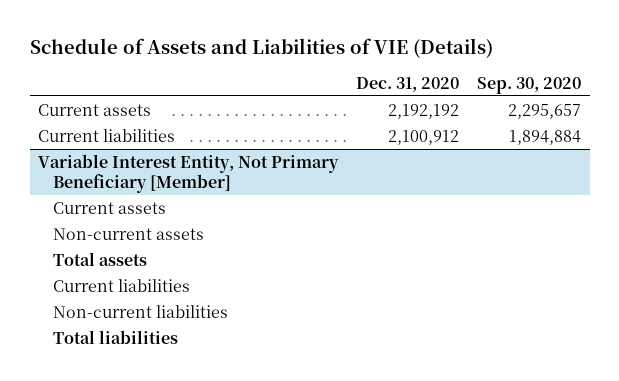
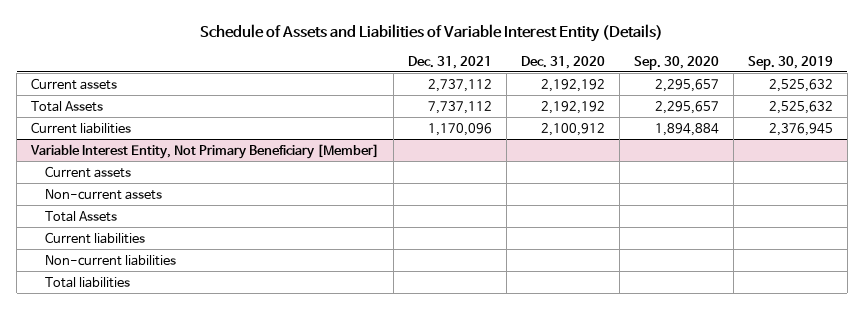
[29,38,493,59] Schedule of Assets and Liabilities of VIE (Details) -> [199,23,663,42] Schedule of Assets and Liabilities of Variable Interest Entity (Details)
none -> [407,55,492,69] Dec. 31, 2021
none -> [747,55,833,70] Sep. 30, 2019
none -> [31,100,104,112] Total Assets
[53,251,148,266] Total assets -> [44,210,117,222] Total Assets

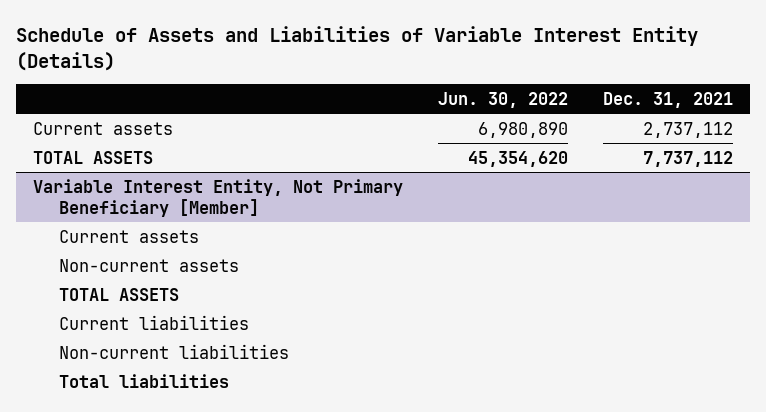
[520,55,605,69] Dec. 31, 2020 -> none
[633,55,719,70] Sep. 30, 2020 -> none
[747,55,833,70] Sep. 30, 2019 -> none
none -> [437,91,568,108] Jun. 30, 2022
[31,121,132,134] Current liabilities -> none
[31,100,104,112] Total Assets -> [33,150,154,164] TOTAL ASSETS
[44,210,117,222] Total Assets -> [58,287,179,301] TOTAL ASSETS

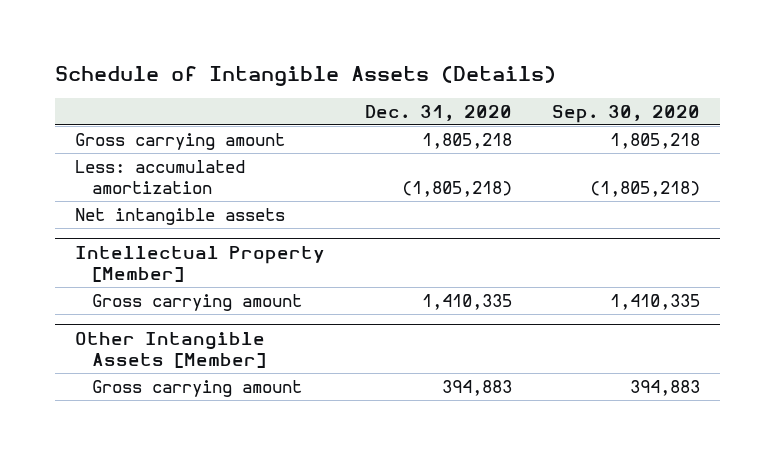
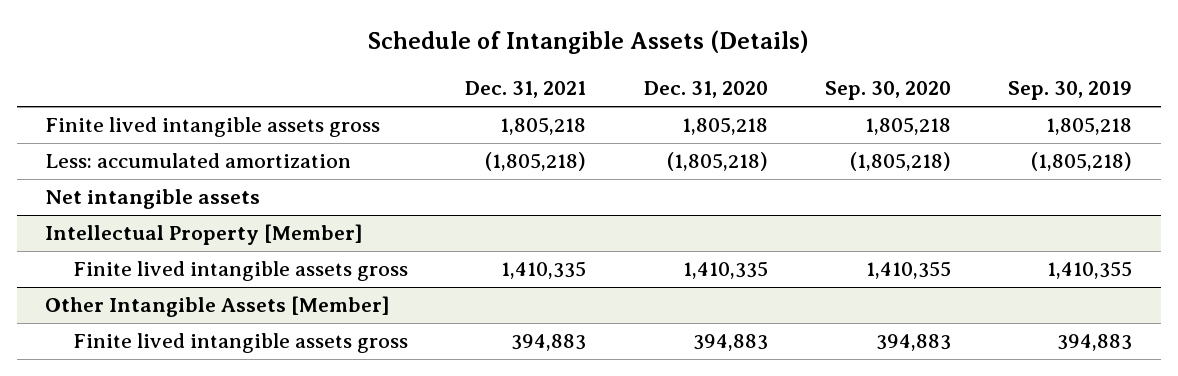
none -> [465,81,587,99] Dec. 31, 2021
none -> [1008,81,1133,101] Sep. 30, 2019
[75,132,286,150] Gross carrying amount -> [45,117,381,138] Finite lived intangible assets gross
[92,293,303,311] Gross carrying amount -> none
none -> [73,261,409,282] Finite lived intangible assets gross
[92,379,303,397] Gross carrying amount -> [73,333,409,354] Finite lived intangible assets gross

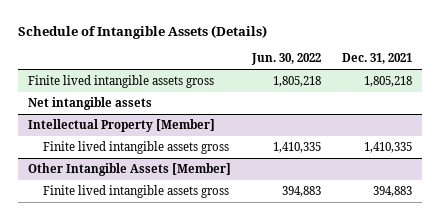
[643,81,768,99] Dec. 31, 2020 -> none
[824,81,951,101] Sep. 30, 2020 -> none
[1008,81,1133,101] Sep. 30, 2019 -> none
none -> [251,53,322,66] Jun. 30, 2022
[45,153,352,169] Less: accumulated amortization -> none

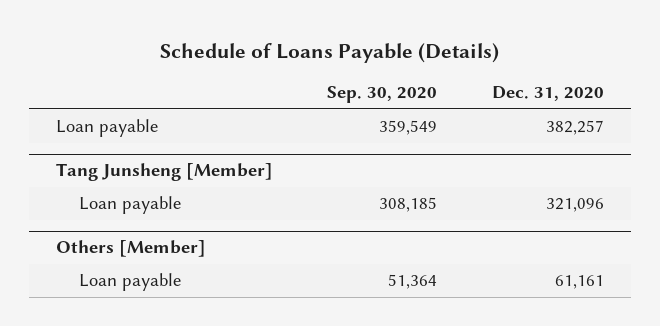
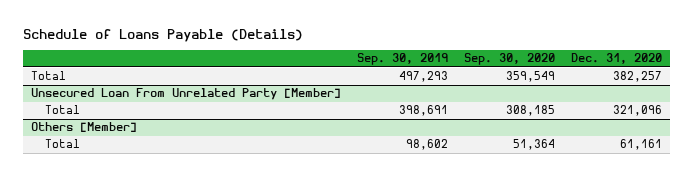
none -> [356,53,448,66] Sep. 30, 2019
[56,163,274,182] Tang Junsheng [Member] -> none
[56,119,159,138] Loan payable -> [30,71,66,81] Total
none -> [30,88,341,101] Unsecured Loan From Unrelated Party [Member]
[79,196,182,215] Loan payable -> [44,105,80,115] Total
[79,273,182,292] Loan payable -> [44,139,80,149] Total

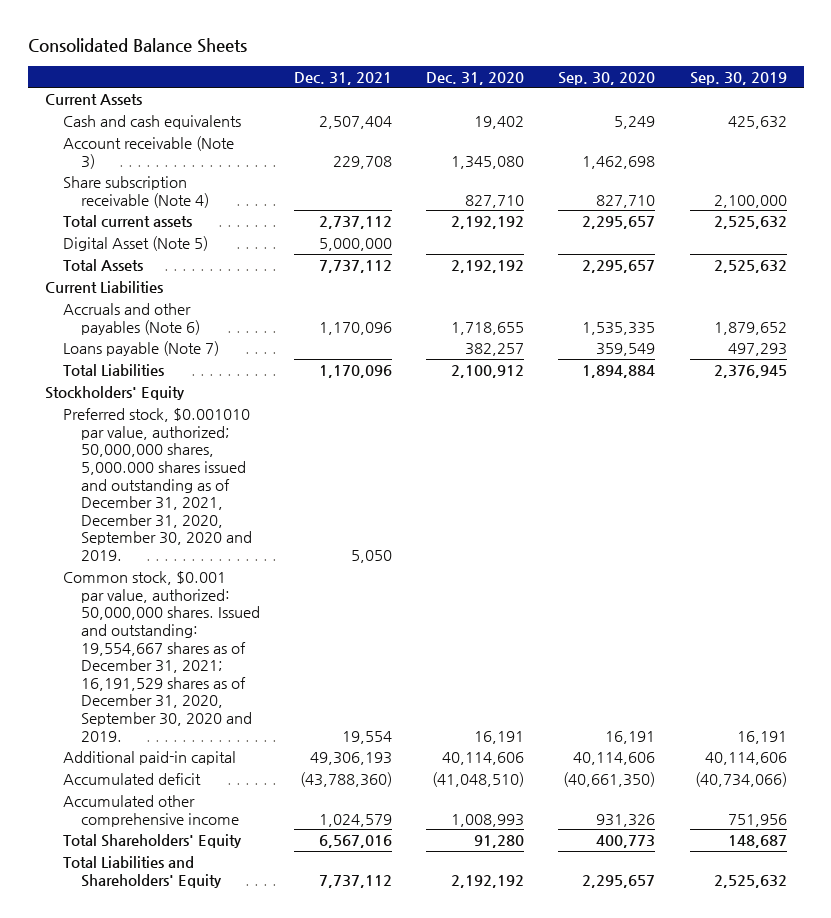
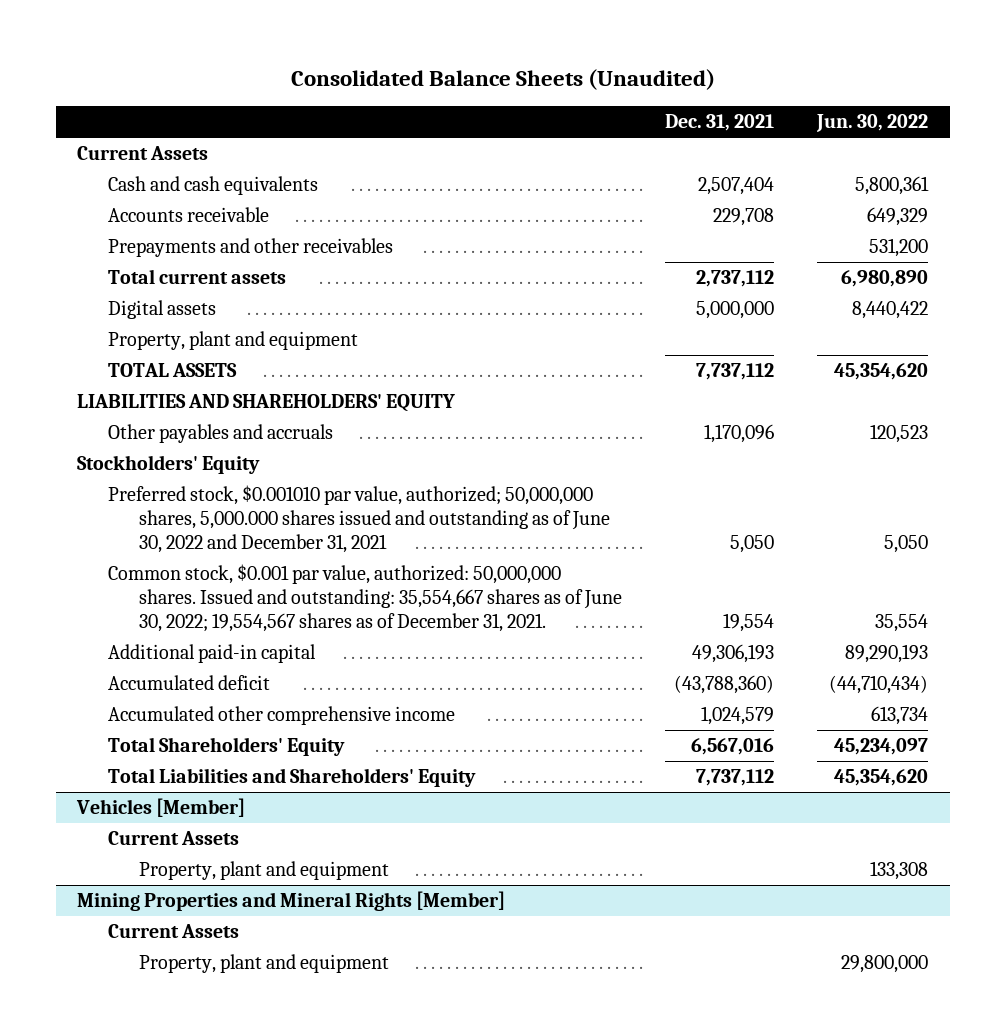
[27,37,247,53] Consolidated Balance Sheets -> [290,68,715,90] Consolidated Balance Sheets (Unaudited)
[426,71,525,85] Dec. 31, 2020 -> none
[558,71,656,85] Sep. 30, 2020 -> none
[689,71,787,85] Sep. 30, 2019 -> none
none -> [816,114,929,133] Jun. 30, 2022
[62,176,210,208] Share subscription receivable (Note 4) -> none
[62,136,234,169] Account receivable (Note 3) -> [107,207,269,223] Accounts receivable
none -> [107,238,393,258] Prepayments and other receivables
[44,281,163,294] Current Liabilities -> none
[62,341,219,357] Loans payable (Note 7) -> none
[62,364,164,377] Total Liabilities -> none
[62,236,208,252] Digital Asset (Note 5) -> [107,300,216,320] Digital assets
none -> [107,331,358,351] Property, plant and equipment
[62,259,143,272] Total Assets -> [107,363,237,378] TOTAL ASSETS
none -> [77,394,456,413] LIABILITIES AND SHAREHOLDERS' EQUITY
[62,303,201,335] Accruals and other payables (Note 6) -> [107,424,333,444] Other payables and accruals
[62,408,253,562] Preferred stock, $0.001010 par value, authorized; 50,000,000 shares, 5,000.000 shares issued and outstanding as of December 31, 2021, December 31, 2020, September 30, 2020 and 2019. -> [107,485,610,553] Preferred stock, $0.001010 par value, authorized; 50,000,000 shares, 5,000.000 shares issued and outstanding as of June 30, 2022 and December 31, 2021
[62,571,261,742] Common stock, $0.001 par value, authorized: 50,000,000 shares. Issued and outstanding: 19,554,667 shares as of December 31, 2021; 16,191,529 shares as of December 31, 2020, September 30, 2020 and 2019. -> [107,564,622,632] Common stock, $0.001 par value, authorized: 50,000,000 shares. Issued and outstanding: 35,554,667 shares as of June 30, 2022; 19,554,567 shares as of December 31, 2021.
none -> [76,798,246,818] Vehicles [Member]
none -> [107,831,239,846] Current Assets
none -> [138,861,389,881] Property, plant and equipment
none -> [77,891,506,912] Mining Properties and Mineral Rights [Member]
none -> [107,924,239,939] Current Assets
none -> [138,954,389,974] Property, plant and equipment

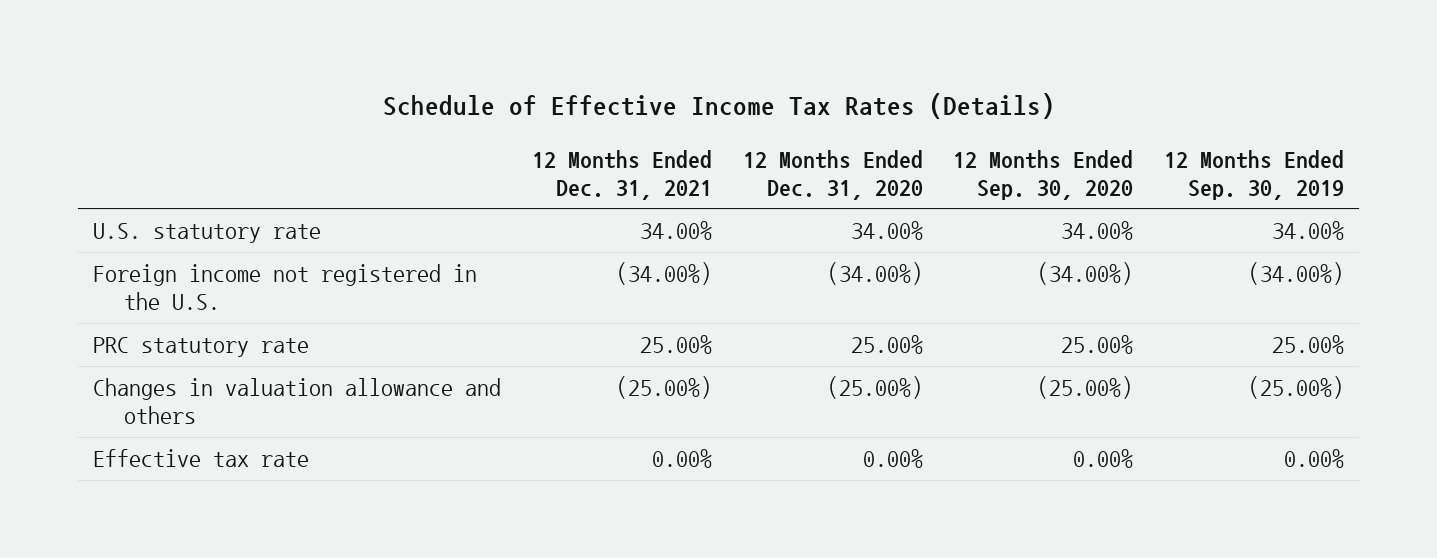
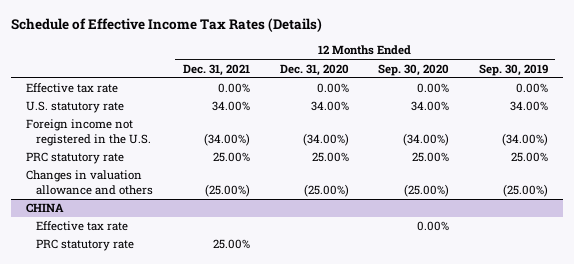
[93,448,310,467] Effective tax rate -> [25,83,118,94] Effective tax rate
none -> [25,203,64,214] CHINA
none -> [36,221,129,232] Effective tax rate
none -> [36,239,135,252] PRC statutory rate

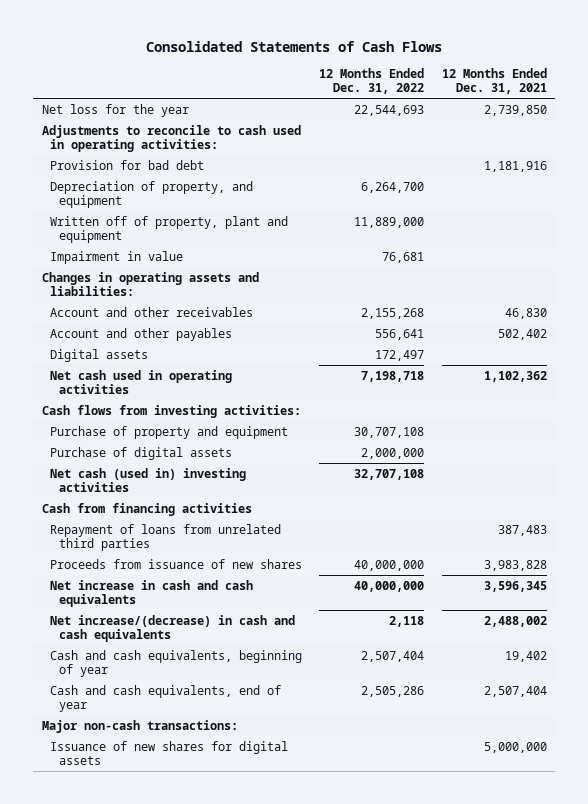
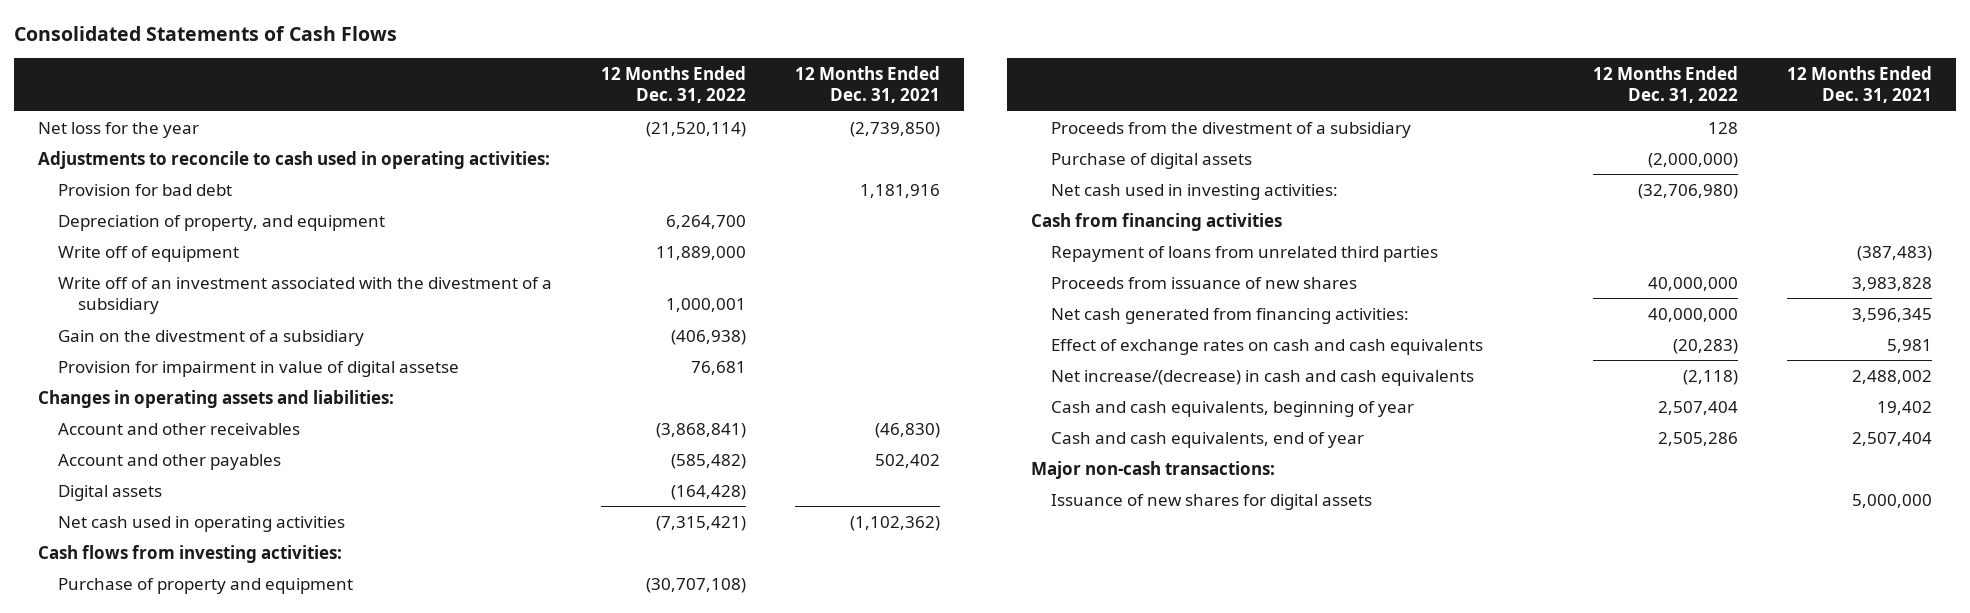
[354,104,425,116] 22,544,693 -> [645,121,746,137] (21,520,114)
[483,104,547,116] 2,739,850 -> [849,121,940,137] (2,739,850)
[50,215,289,243] Written off of property, plant and equipment -> [58,245,240,262] Write off of equipment
none -> [58,276,553,315] Write off of an investment associated with the divestment of a subsidiary
none -> [58,329,365,346] Gain on the divestment of a subsidiary
[50,250,184,264] Impairment in value -> [58,360,460,377] Provision for impairment in value of digital assetse
[361,307,425,319] 2,155,268 -> [655,422,746,438] (3,868,841)
[504,307,547,319] 46,830 -> [874,422,940,438] (46,830)
[375,328,425,340] 556,641 -> [670,453,746,469] (585,482)
[375,349,425,361] 172,497 -> [670,484,746,500] (164,428)
[361,370,425,382] 7,198,718 -> [655,515,746,531] (7,315,421)
[483,370,547,382] 1,102,362 -> [849,515,940,531] (1,102,362)
[354,426,425,438] 30,707,108 -> [645,577,746,593] (30,707,108)
none -> [1050,121,1411,138] Proceeds from the divestment of a subsidiary
[361,447,425,459] 2,000,000 -> [1648,152,1739,168] (2,000,000)
[50,467,247,492] Net cash (used in) investing activities -> [1050,183,1338,200] Net cash used in investing activities:
[354,468,425,480] 32,707,108 -> [1638,183,1739,199] (32,706,980)
[497,524,547,536] 387,483 -> [1857,245,1933,261] (387,483)
[50,579,254,607] Net increase in cash and cash equivalents -> [1050,307,1409,324] Net cash generated from financing activities:
none -> [1050,338,1483,355] Effect of exchange rates on cash and cash equivalents
[389,615,425,627] 2,118 -> [1683,369,1739,385] (2,118)

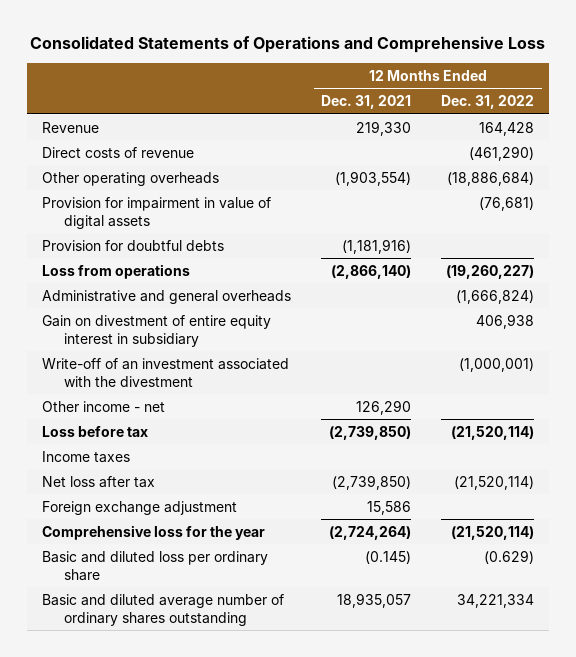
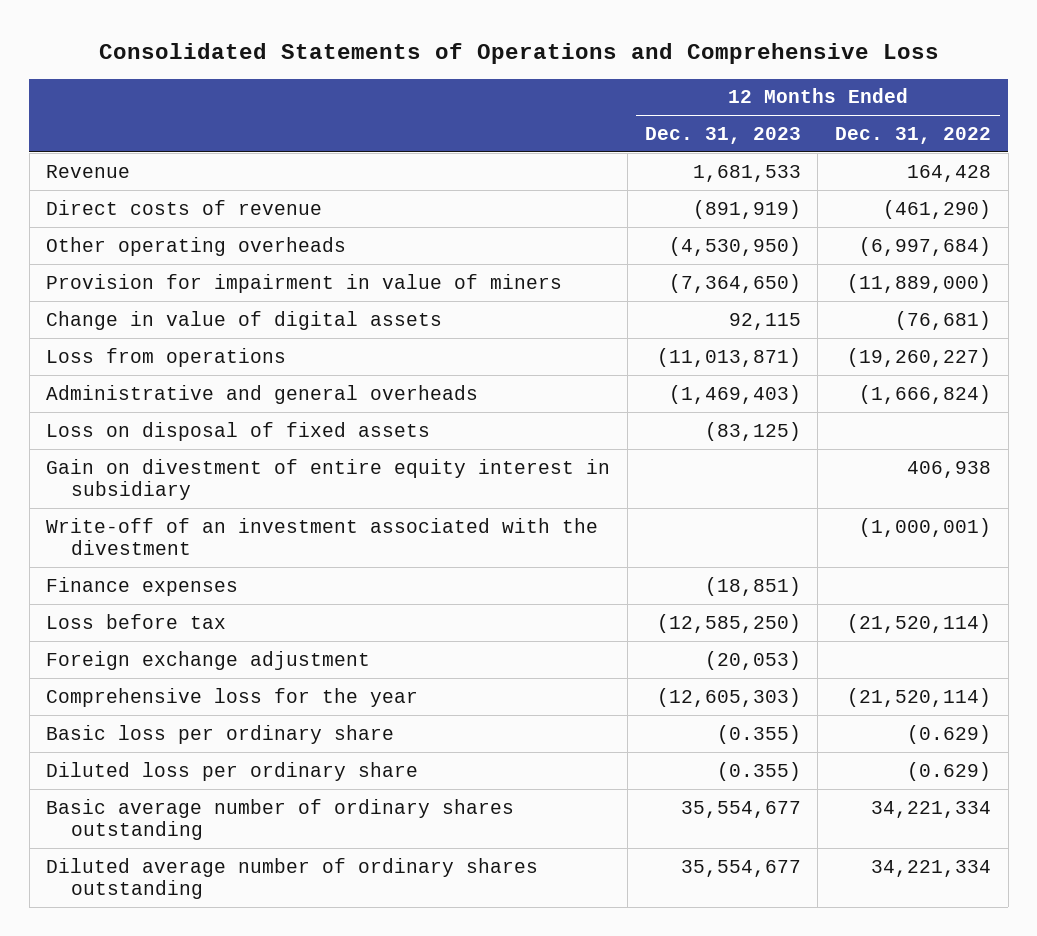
[321,95,412,110] Dec. 31, 2021 -> none
none -> [644,126,801,144] Dec. 31, 2023
[42,239,225,251] Provision for doubtful debts -> none
[447,171,535,186] (18,886,684) -> [859,236,992,256] (6,997,684)
none -> [46,273,563,293] Provision for impairment in value of miners
[42,196,272,229] Provision for impairment in value of digital assets -> [46,310,443,330] Change in value of digital assets
none -> [46,421,431,441] Loss on disposal of fixed assets
[42,400,166,412] Other income - net -> [46,576,239,596] Finance expenses
[42,450,131,463] Income taxes -> none
[42,475,156,488] Net loss after tax -> none
[42,550,269,581] Basic and diluted loss per ordinary share -> [46,724,395,744] Basic loss per ordinary share
none -> [46,761,419,781] Diluted loss per ordinary share
[42,593,285,626] Basic and diluted average number of ordinary shares outstanding -> [46,798,515,841] Basic average number of ordinary shares outstanding
none -> [46,857,539,900] Diluted average number of ordinary shares outstanding

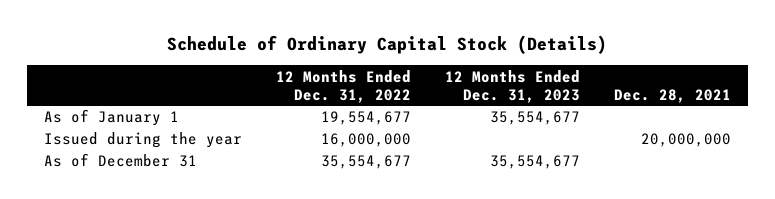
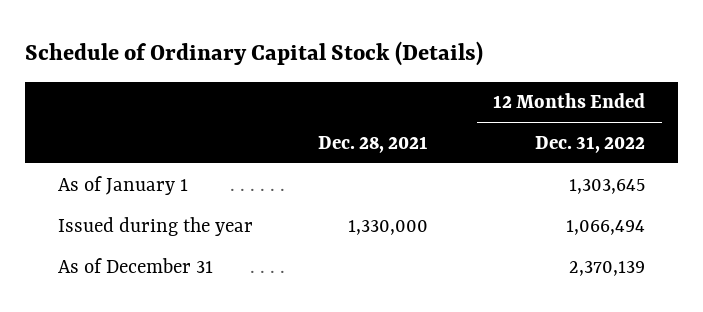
[445,69,581,103] 12 Months Ended Dec. 31, 2023 -> none
[320,111,411,126] 19,554,677 -> [569,178,646,194] 1,303,645
[320,133,411,148] 16,000,000 -> [566,219,646,235] 1,066,494
[641,133,732,148] 20,000,000 -> [348,219,429,235] 1,330,000
[320,155,411,170] 35,554,677 -> [569,260,646,276] 2,370,139

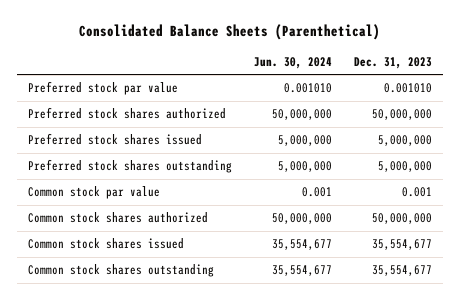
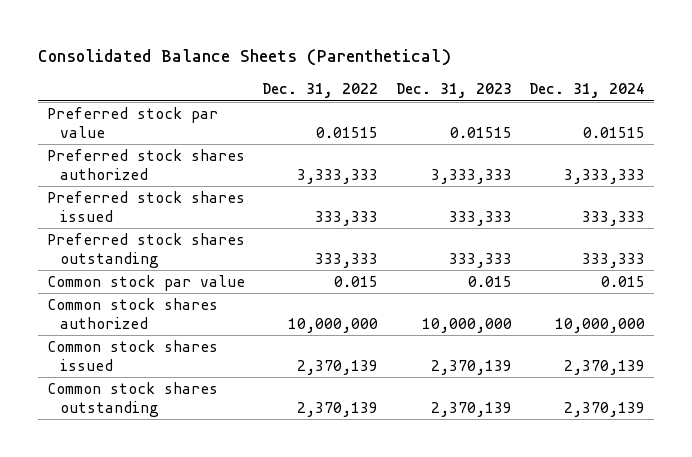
[254,56,333,69] Jun. 30, 2024 -> none
none -> [262,83,379,99] Dec. 31, 2022
none -> [529,83,646,99] Dec. 31, 2024
[384,83,433,94] 0.001010 -> [449,126,512,138] 0.01515
[372,109,433,121] 50,000,000 -> [430,168,512,184] 3,333,333
[378,135,433,147] 5,000,000 -> [448,210,512,226] 333,333
[378,161,433,173] 5,000,000 -> [448,252,512,268] 333,333
[402,187,433,198] 0.001 -> [467,276,512,288] 0.015
[372,213,433,225] 50,000,000 -> [421,317,512,333] 10,000,000
[372,239,433,251] 35,554,677 -> [430,359,512,375] 2,370,139
[372,265,433,277] 35,554,677 -> [430,401,512,417] 2,370,139

